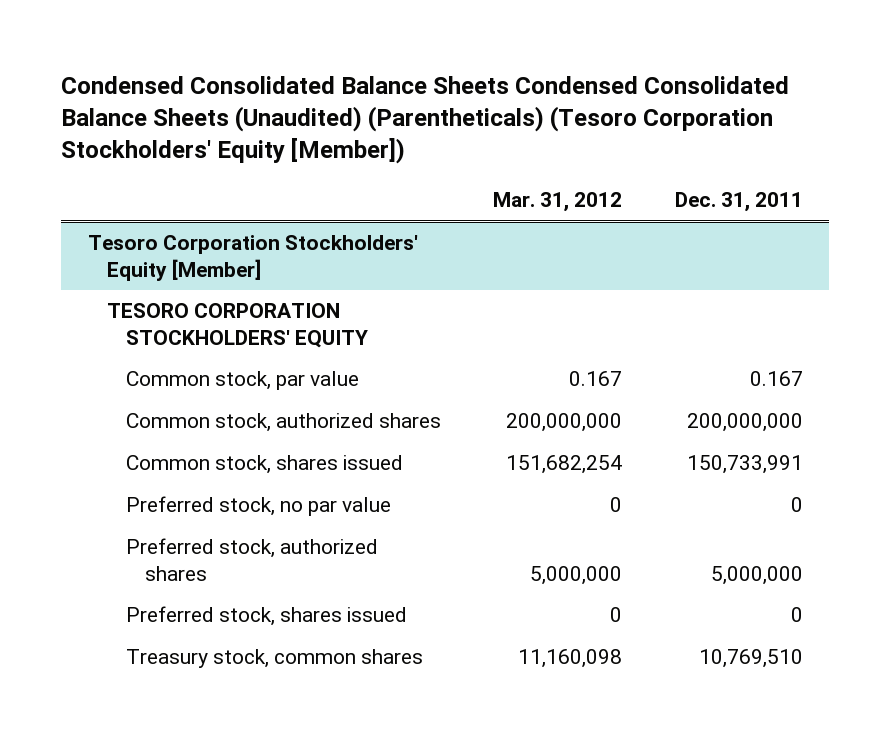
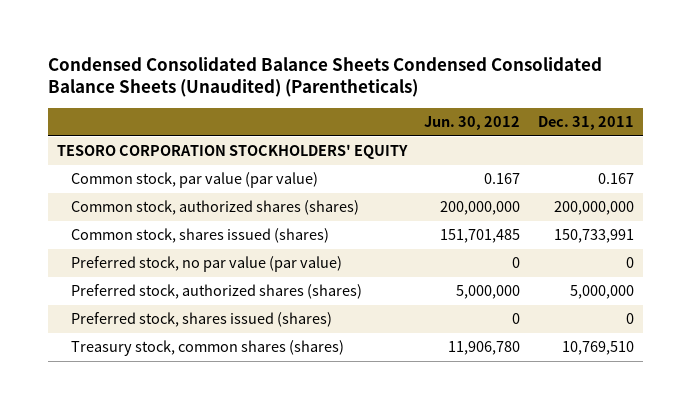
[61,75,790,165] Condensed Consolidated Balance Sheets Condensed Consolidated Balance Sheets (Unaudited) (Parentheticals) (Tesoro Corporation Stockholders' Equity [Member]) -> [47,56,602,98] Condensed Consolidated Balance Sheets Condensed Consolidated Balance Sheets (Unaudited) (Parentheticals)
[493,192,623,213] Mar. 31, 2012 -> none
none -> [424,116,521,131] Jun. 30, 2012
[87,235,418,281] Tesoro Corporation Stockholders' Equity [Member] -> none
[125,371,359,391] Common stock, par value -> [71,172,319,189] Common stock, par value (par value)
[125,413,441,433] Common stock, authorized shares -> [71,200,360,216] Common stock, authorized shares (shares)
[125,455,403,475] Common stock, shares issued -> [71,228,330,244] Common stock, shares issued (shares)
[125,496,391,517] Preferred stock, no par value -> [71,256,343,273] Preferred stock, no par value (par value)
[125,538,378,581] Preferred stock, authorized shares -> [71,284,363,300] Preferred stock, authorized shares (shares)
[125,606,407,627] Preferred stock, shares issued -> [71,312,333,328] Preferred stock, shares issued (shares)
[125,649,423,669] Treasury stock, common shares -> [71,340,345,357] Treasury stock, common shares (shares)

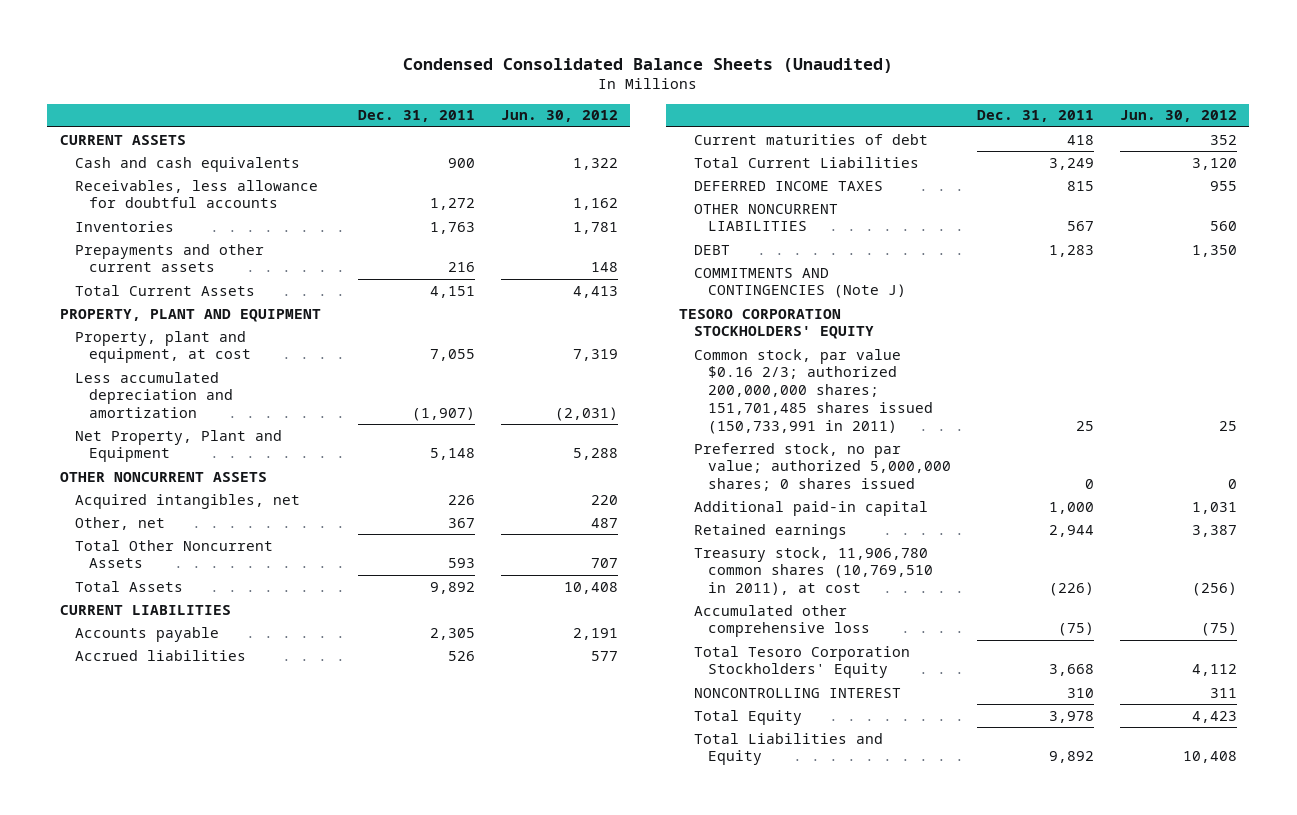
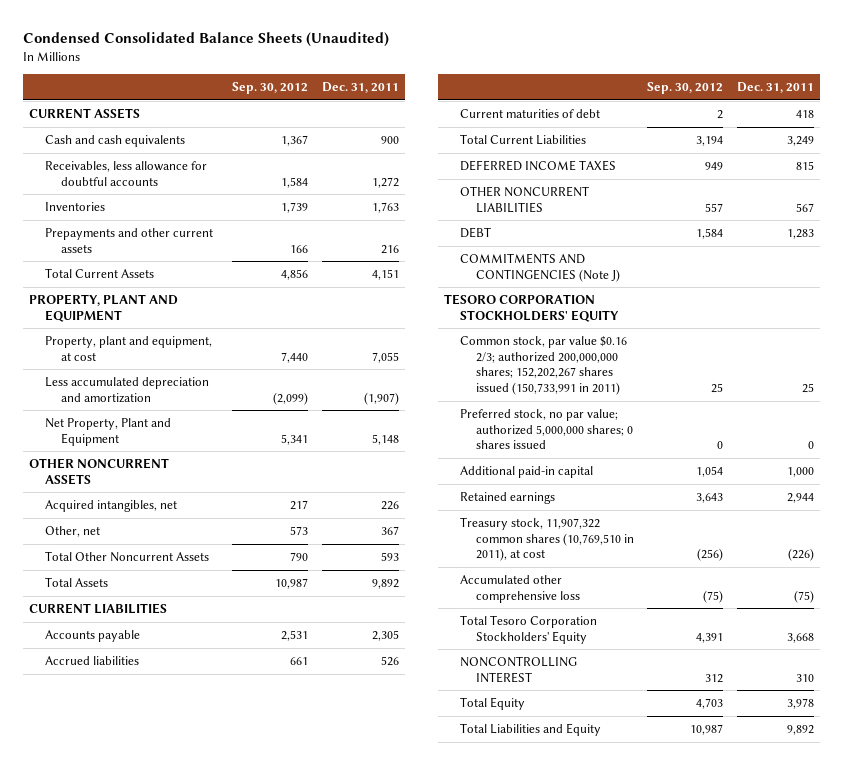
[500,110,618,123] Jun. 30, 2012 -> none
none -> [232,82,309,95] Sep. 30, 2012
[693,348,934,434] Common stock, par value $0.16 2/3; authorized 200,000,000 shares; 151,701,485 shares issued (150,733,991 in 2011) -> [460,336,628,396] Common stock, par value $0.16 2/3; authorized 200,000,000 shares; 152,202,267 shares issued (150,733,991 in 2011)
[693,546,934,596] Treasury stock, 11,906,780 common shares (10,769,510 in 2011), at cost -> [460,517,635,562] Treasury stock, 11,907,322 common shares (10,769,510 in 2011), at cost

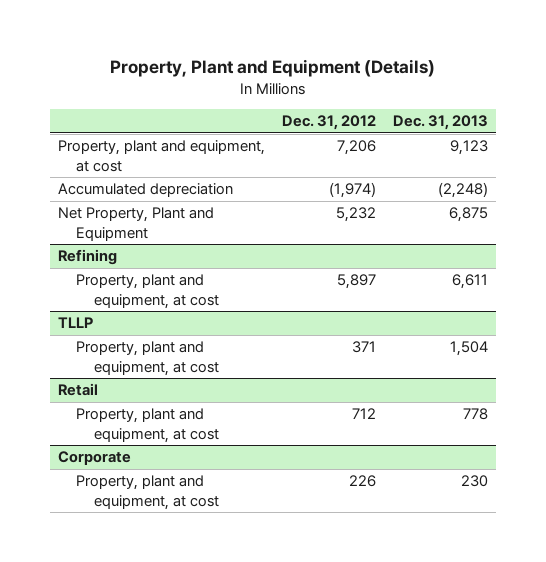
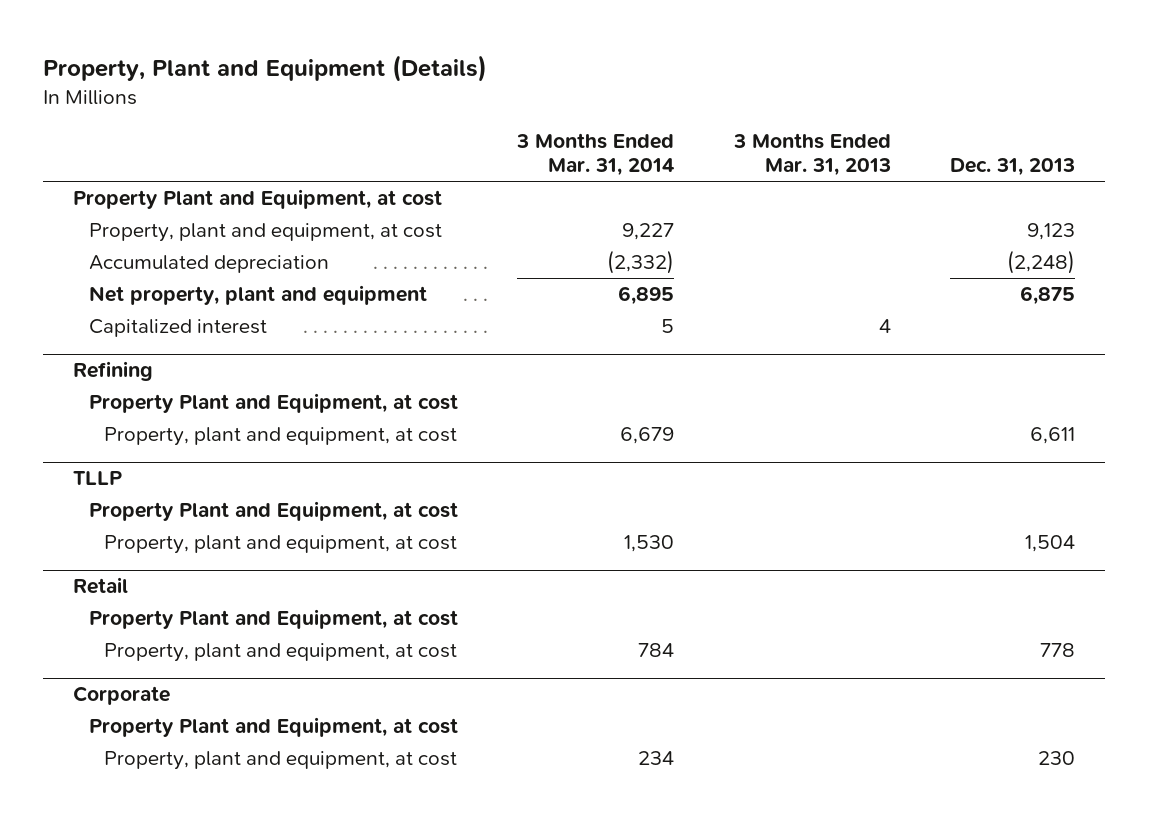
[281,115,376,131] Dec. 31, 2012 -> none
none -> [516,133,675,177] 3 Months Ended Mar. 31, 2014
none -> [732,133,891,177] 3 Months Ended Mar. 31, 2013
none -> [73,188,443,209] Property Plant and Equipment, at cost
[58,207,215,241] Net Property, Plant and Equipment -> [88,284,427,305] Net property, plant and equipment
none -> [88,318,267,337] Capitalized interest
none -> [88,392,458,413] Property Plant and Equipment, at cost
none -> [88,500,458,521] Property Plant and Equipment, at cost
none -> [88,608,458,629] Property Plant and Equipment, at cost
none -> [88,716,458,737] Property Plant and Equipment, at cost

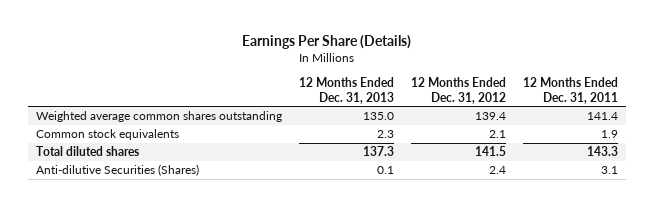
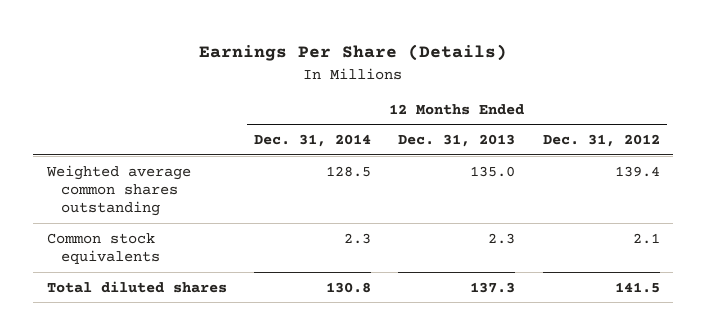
[522,77,618,104] 12 Months Ended Dec. 31, 2011 -> none
none -> [254,134,372,148] Dec. 31, 2014
[36,164,200,177] Anti-dilutive Securities (Shares) -> none

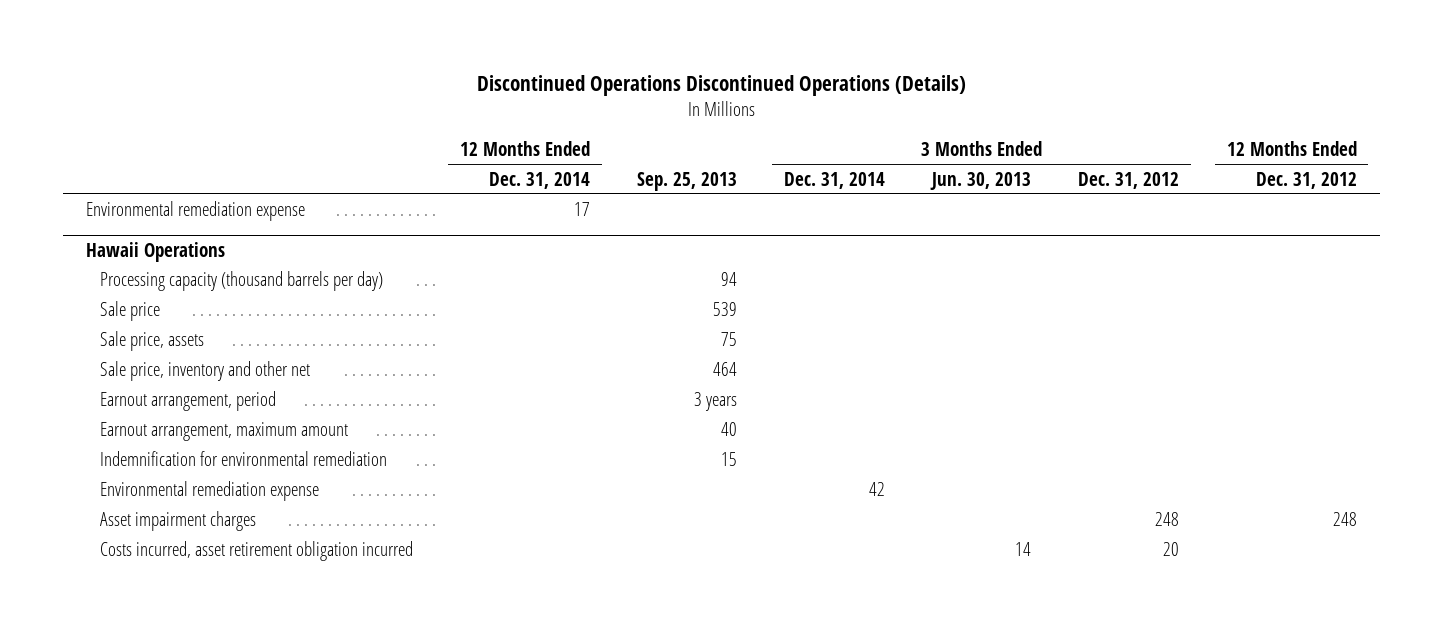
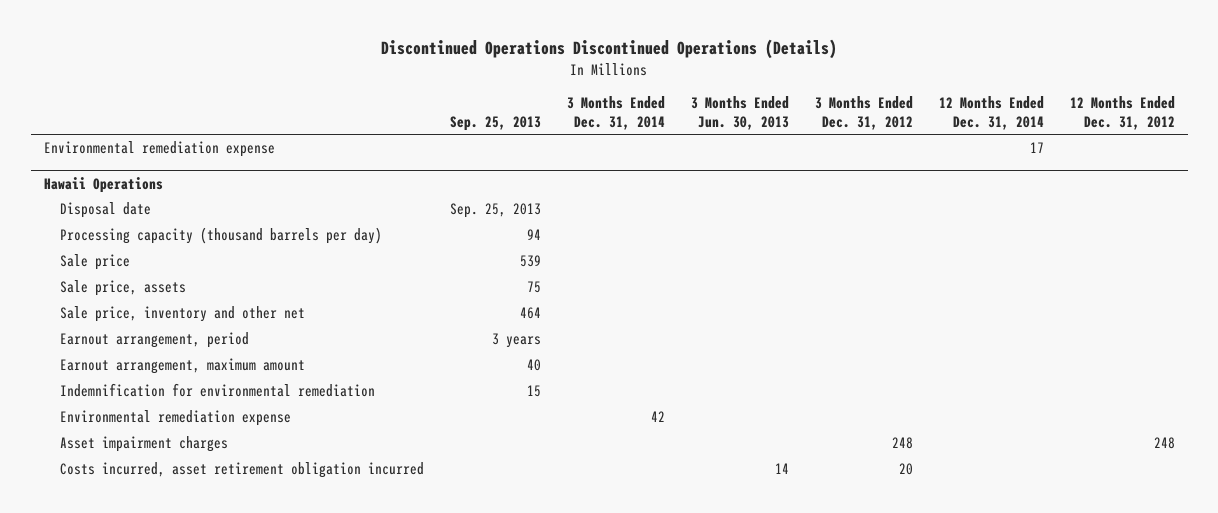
none -> [60,202,152,219] Disposal date

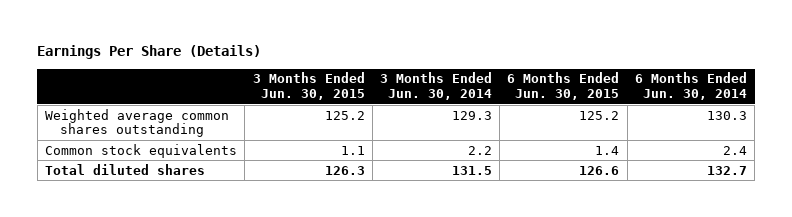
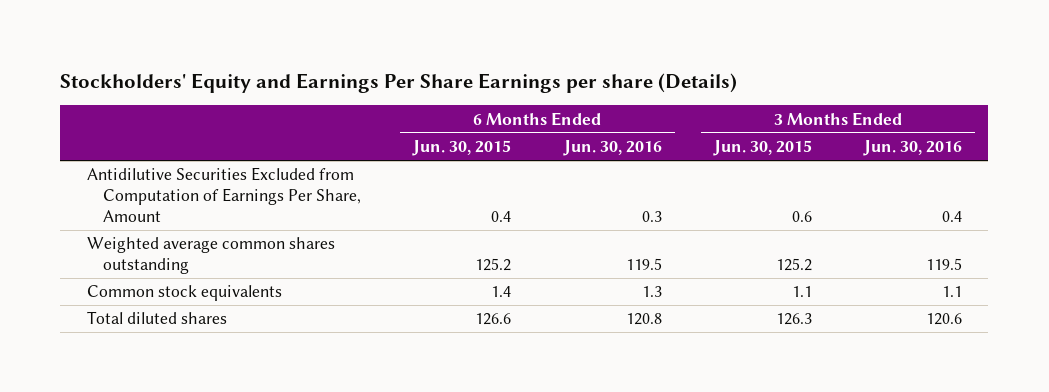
[37,45,262,60] Earnings Per Share (Details) -> [60,72,738,93] Stockholders' Equity and Earnings Per Share Earnings per share (Details)
[379,72,492,101] 3 Months Ended Jun. 30, 2014 -> none
[634,72,747,101] 6 Months Ended Jun. 30, 2014 -> none
none -> [562,140,662,157] Jun. 30, 2016
none -> [863,140,963,157] Jun. 30, 2016
none -> [86,167,362,222] Antidilutive Securities Excluded from Computation of Earnings Per Share, Amount

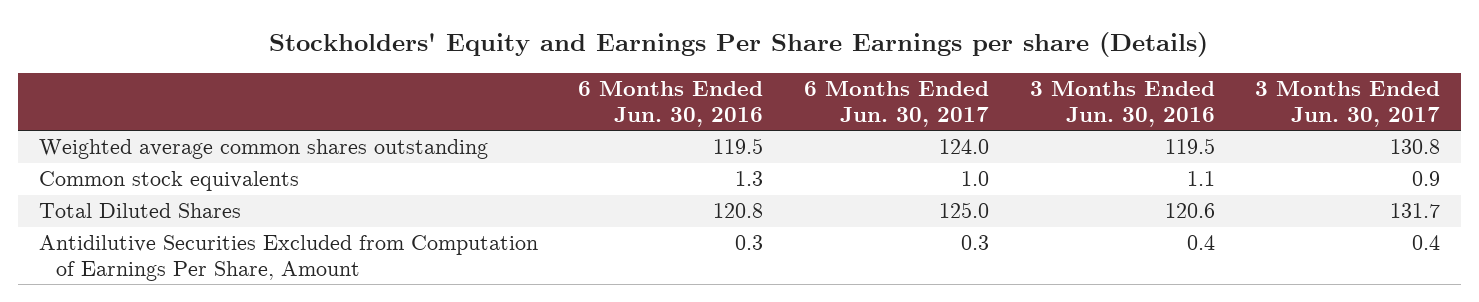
[412,140,512,157] Jun. 30, 2015 -> none
[712,140,812,157] Jun. 30, 2015 -> none
none -> [803,81,989,127] 6 Months Ended Jun. 30, 2017
none -> [1255,81,1441,127] 3 Months Ended Jun. 30, 2017
[86,311,227,325] Total diluted shares -> [38,203,241,219] Total Diluted Shares
[86,167,362,222] Antidilutive Securities Excluded from Computation of Earnings Per Share, Amount -> [38,235,538,281] Antidilutive Securities Excluded from Computation of Earnings Per Share, Amount

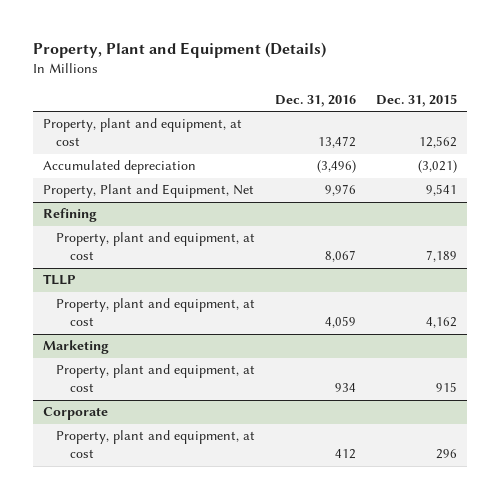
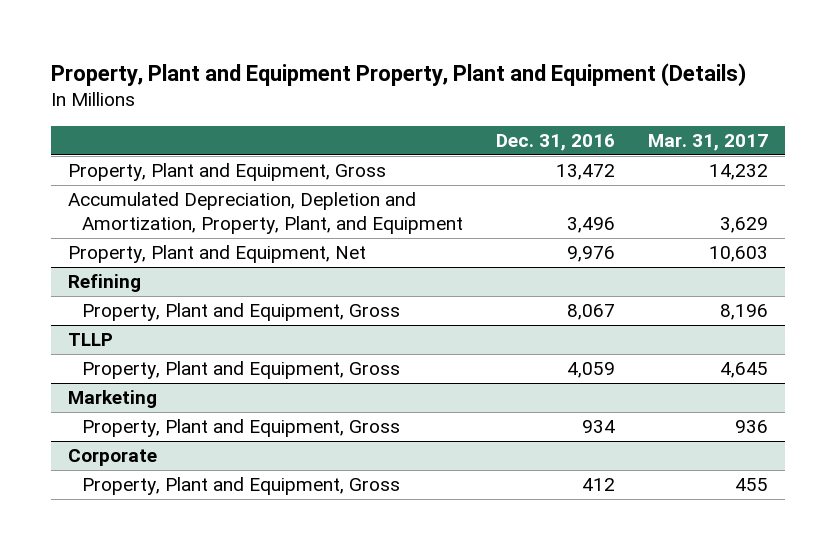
[32,42,326,59] Property, Plant and Equipment (Details) -> [50,62,746,86] Property, Plant and Equipment Property, Plant and Equipment (Details)
[376,93,458,107] Dec. 31, 2015 -> none
none -> [648,134,769,152] Mar. 31, 2017
[42,118,242,147] Property, plant and equipment, at cost -> [67,163,386,182] Property, Plant and Equipment, Gross
[42,160,196,175] Accumulated depreciation -> [67,192,463,235] Accumulated Depreciation, Depletion and Amortization, Property, Plant, and Equipment
[317,160,357,174] (3,496) -> [566,217,615,234] 3,496
[56,232,256,261] Property, plant and equipment, at cost -> [81,303,400,322] Property, Plant and Equipment, Gross
[56,298,256,327] Property, plant and equipment, at cost -> [81,361,400,380] Property, Plant and Equipment, Gross
[56,364,256,393] Property, plant and equipment, at cost -> [81,419,400,438] Property, Plant and Equipment, Gross
[56,430,256,459] Property, plant and equipment, at cost -> [81,477,400,496] Property, Plant and Equipment, Gross

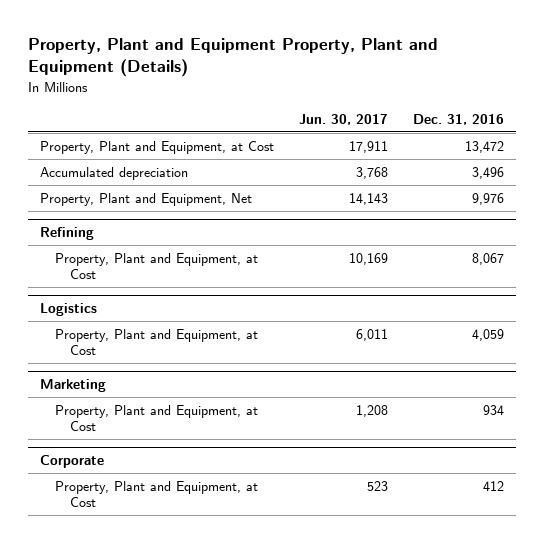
[648,134,769,152] Mar. 31, 2017 -> none
none -> [299,113,389,125] Jun. 30, 2017
[67,163,386,182] Property, Plant and Equipment, Gross -> [40,140,275,154] Property, Plant and Equipment, at Cost
[67,192,463,235] Accumulated Depreciation, Depletion and Amortization, Property, Plant, and Equipment -> [40,166,189,180] Accumulated depreciation
[81,303,400,322] Property, Plant and Equipment, Gross -> [55,252,259,280] Property, Plant and Equipment, at Cost
[67,333,113,347] TLLP -> [40,303,98,317] Logistics
[81,361,400,380] Property, Plant and Equipment, Gross -> [55,328,259,356] Property, Plant and Equipment, at Cost
[81,419,400,438] Property, Plant and Equipment, Gross -> [55,404,259,432] Property, Plant and Equipment, at Cost
[81,477,400,496] Property, Plant and Equipment, Gross -> [55,480,259,508] Property, Plant and Equipment, at Cost

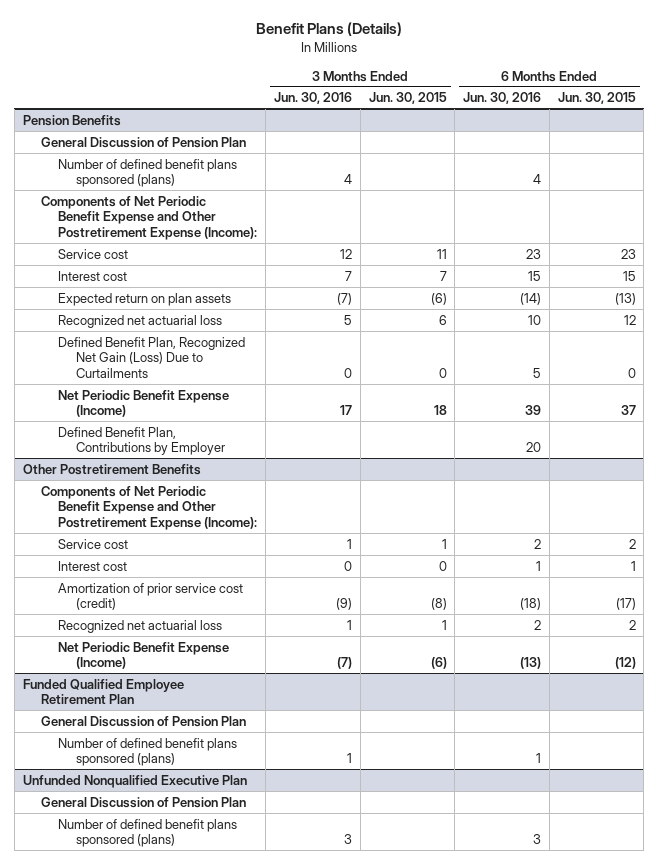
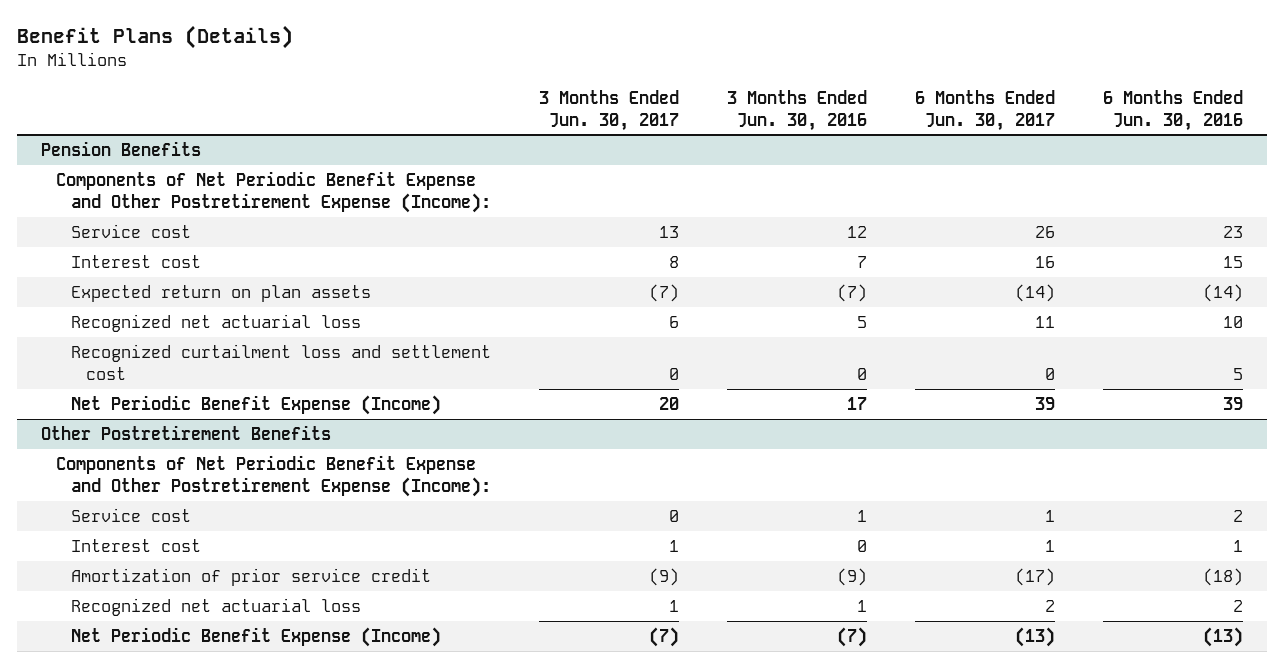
[368,92,447,105] Jun. 30, 2015 -> none
[557,92,636,105] Jun. 30, 2015 -> none
none -> [538,89,679,131] 3 Months Ended Jun. 30, 2017
none -> [915,89,1056,131] 6 Months Ended Jun. 30, 2017
[40,136,246,148] General Discussion of Pension Plan -> none
[58,158,238,188] Number of defined benefit plans sponsored (plans) -> none
[58,336,246,378] Defined Benefit Plan, Recognized Net Gain (Loss) Due to Curtailments -> [70,343,491,380] Recognized curtailment loss and settlement cost
[58,426,226,456] Defined Benefit Plan, Contributions by Employer -> none
[58,582,244,611] Amortization of prior service cost (credit) -> [70,567,431,586] Amortization of prior service credit
[22,678,184,705] Funded Qualified Employee Retirement Plan -> none
[40,715,246,727] General Discussion of Pension Plan -> none
[58,737,238,767] Number of defined benefit plans sponsored (plans) -> none
[22,774,247,788] Unfunded Nonqualified Executive Plan -> none
[40,796,246,808] General Discussion of Pension Plan -> none
[58,818,238,848] Number of defined benefit plans sponsored (plans) -> none

